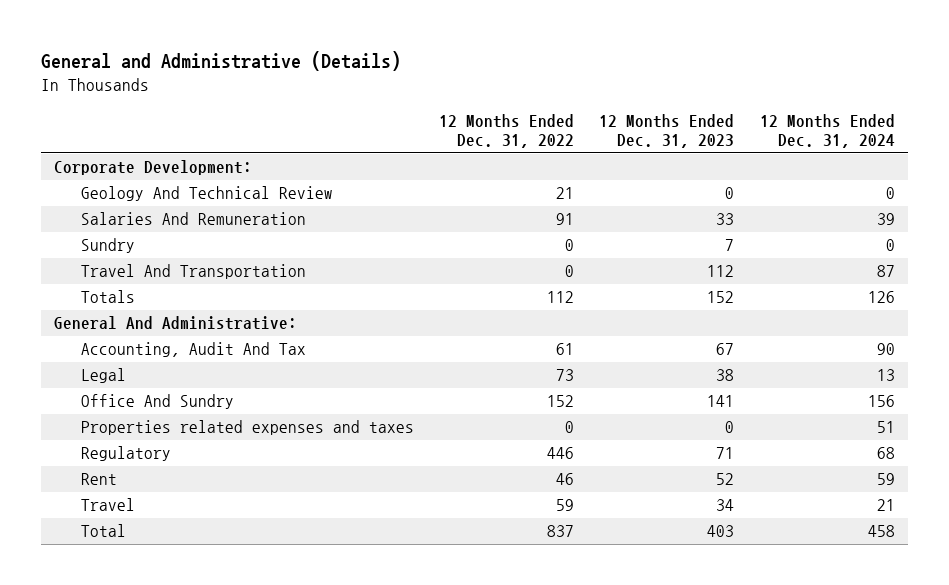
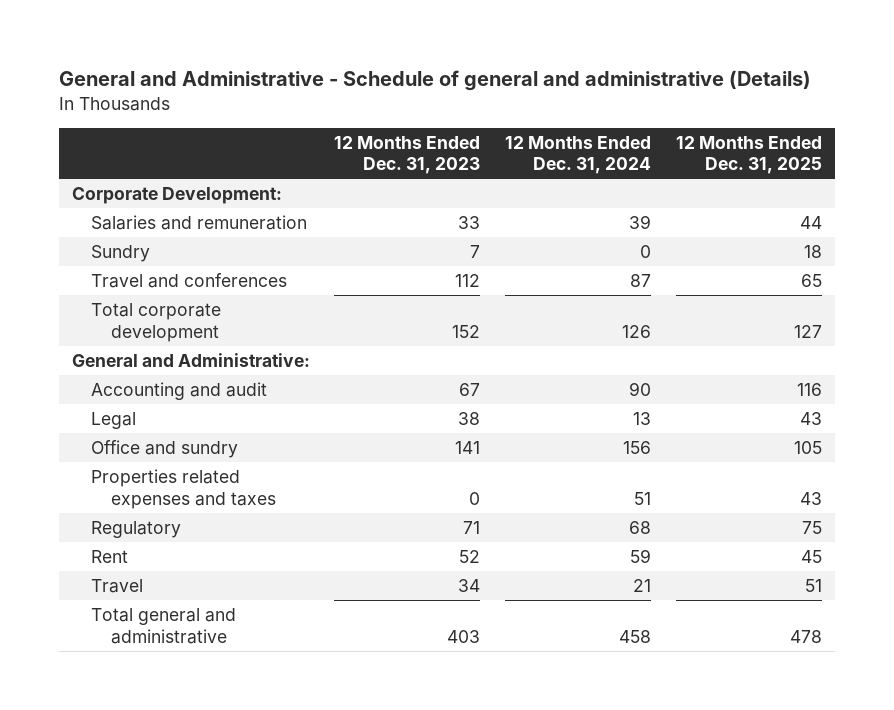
[40,51,401,72] General and Administrative (Details) -> [59,70,812,92] General and Administrative - Schedule of general and administrative (Details)
[439,113,575,149] 12 Months Ended Dec. 31, 2022 -> none
none -> [676,135,823,175] 12 Months Ended Dec. 31, 2025
[80,186,333,202] Geology And Technical Review -> none
[80,212,306,226] Salaries And Remuneration -> [91,215,308,231] Salaries and remuneration
[80,264,306,280] Travel And Transportation -> [91,273,288,289] Travel and conferences
[80,290,135,304] Totals -> [91,303,222,342] Total corporate development
[53,316,297,331] General And Administrative: -> [71,353,310,368] General and Administrative:
[80,342,306,358] Accounting, Audit And Tax -> [91,382,268,401] Accounting and audit
[80,394,234,410] Office And Sundry -> [91,440,239,459] Office and sundry
[80,524,126,538] Total -> [91,608,237,644] Total general and administrative

